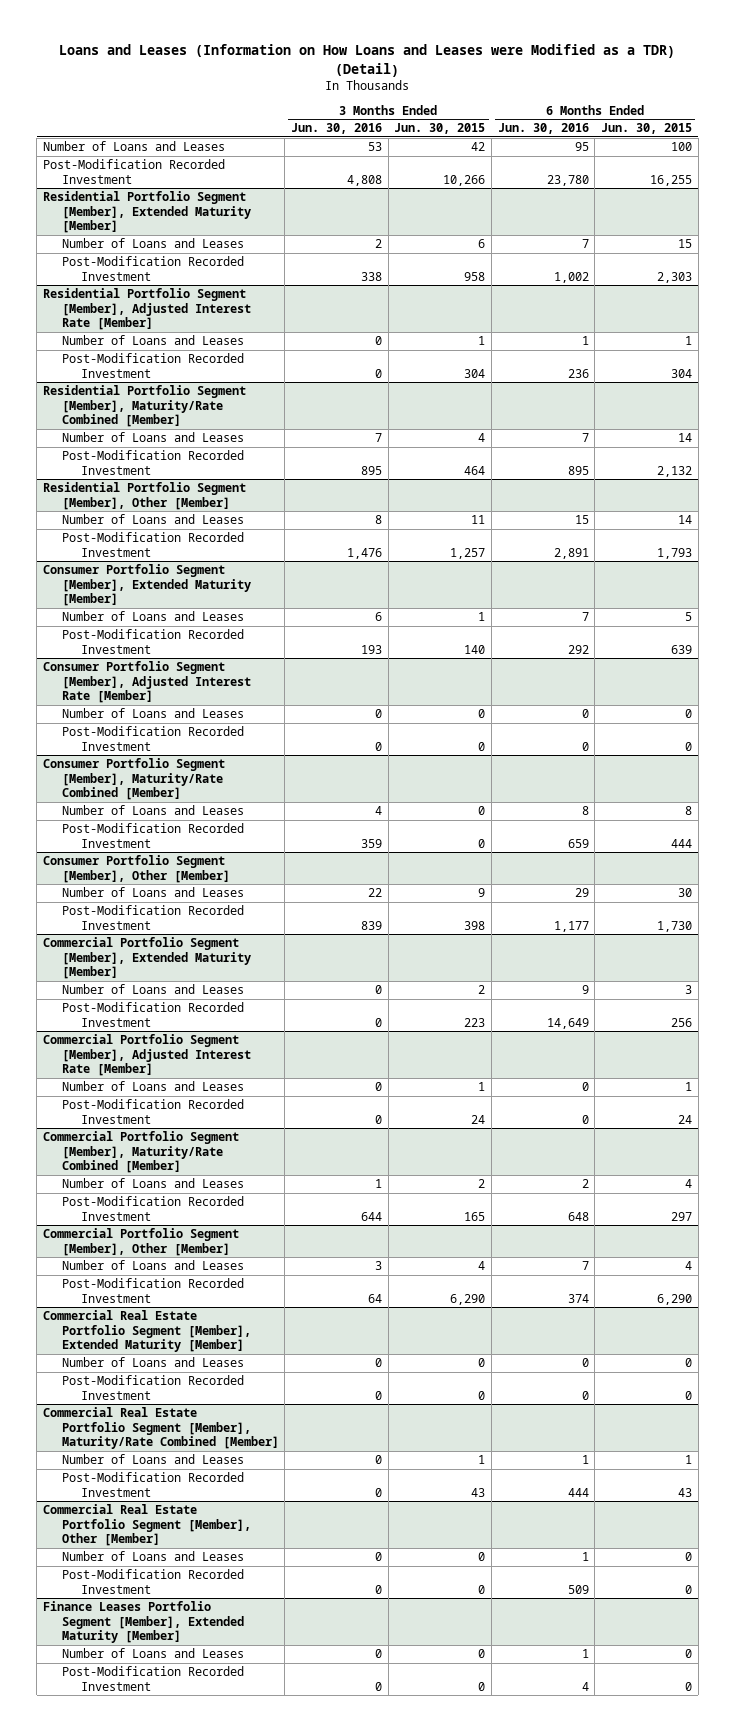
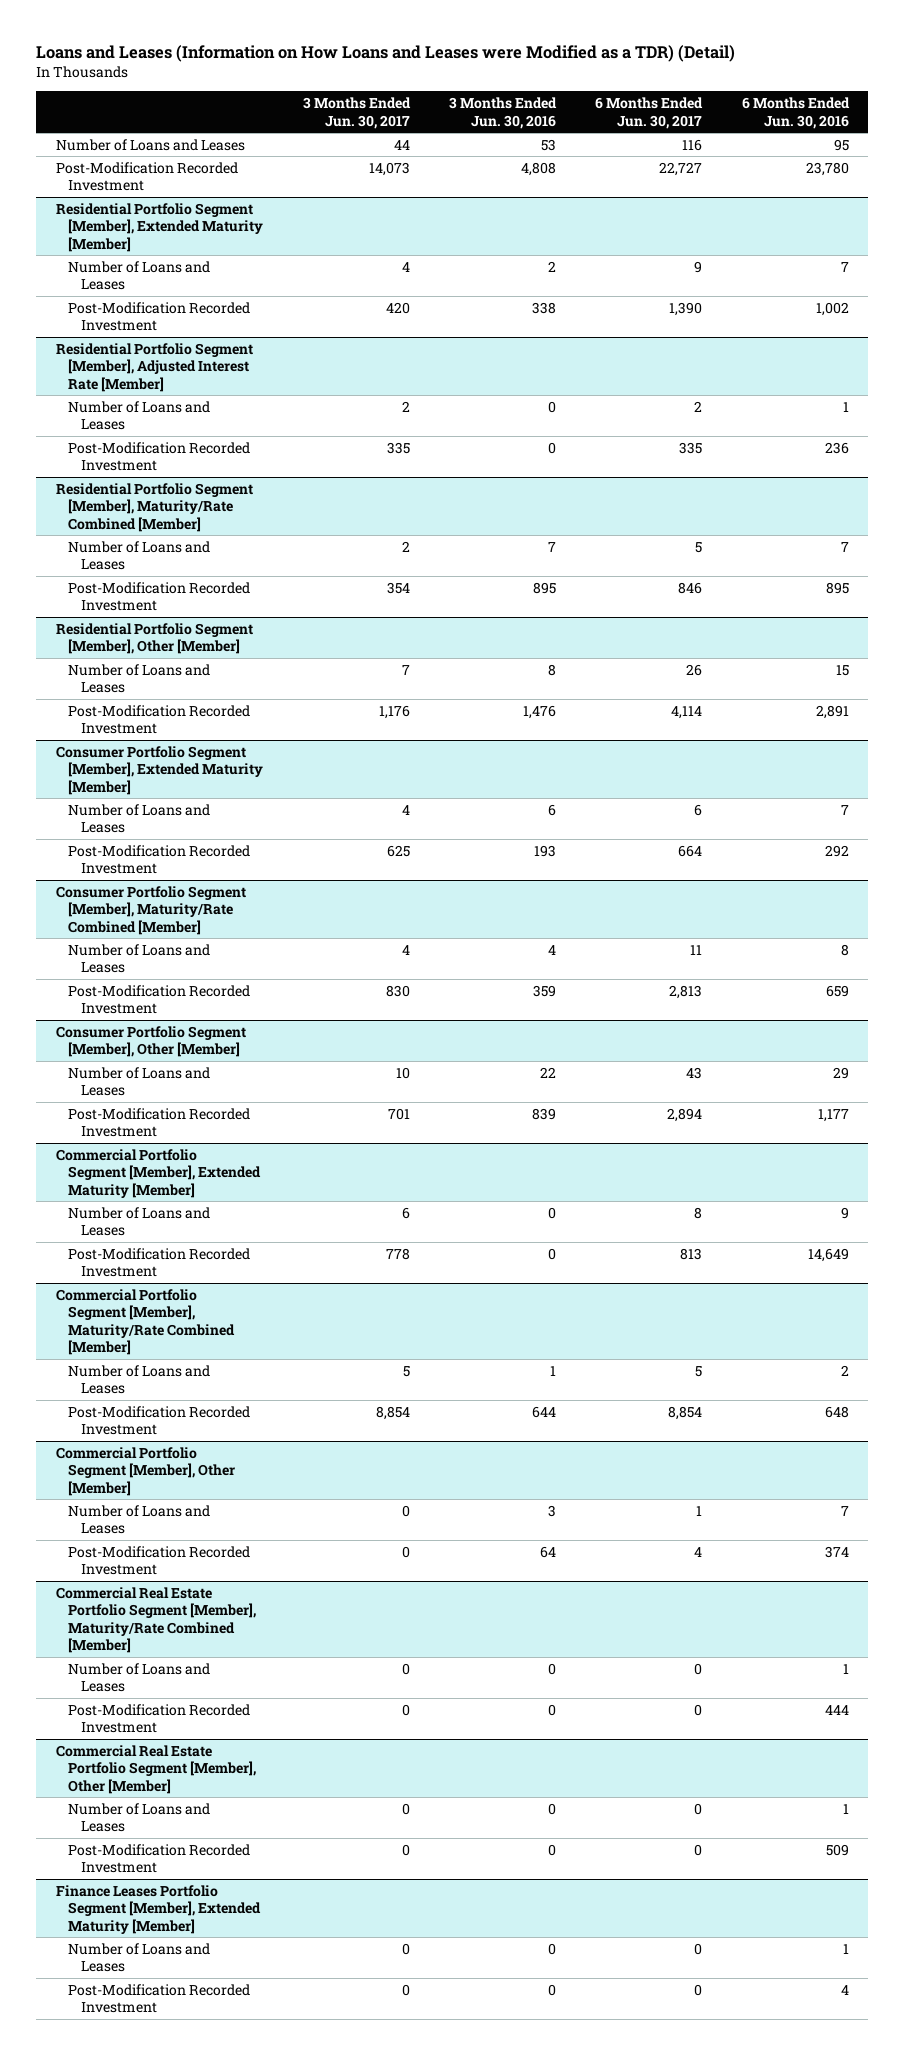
[394,123,486,135] Jun. 30, 2015 -> none
[601,123,693,135] Jun. 30, 2015 -> none
none -> [302,97,411,129] 3 Months Ended Jun. 30, 2017
none -> [595,97,704,129] 6 Months Ended Jun. 30, 2017
[42,661,251,704] Consumer Portfolio Segment [Member], Adjusted Interest Rate [Member] -> none
[61,708,244,719] Number of Loans and Leases -> none
[61,726,244,751] Post-Modification Recorded Investment -> none
[42,1034,251,1077] Commercial Portfolio Segment [Member], Adjusted Interest Rate [Member] -> none
[61,1081,244,1092] Number of Loans and Leases -> none
[61,1099,244,1124] Post-Modification Recorded Investment -> none
[42,1310,251,1353] Commercial Real Estate Portfolio Segment [Member], Extended Maturity [Member] -> none
[61,1357,244,1368] Number of Loans and Leases -> none
[61,1375,244,1400] Post-Modification Recorded Investment -> none

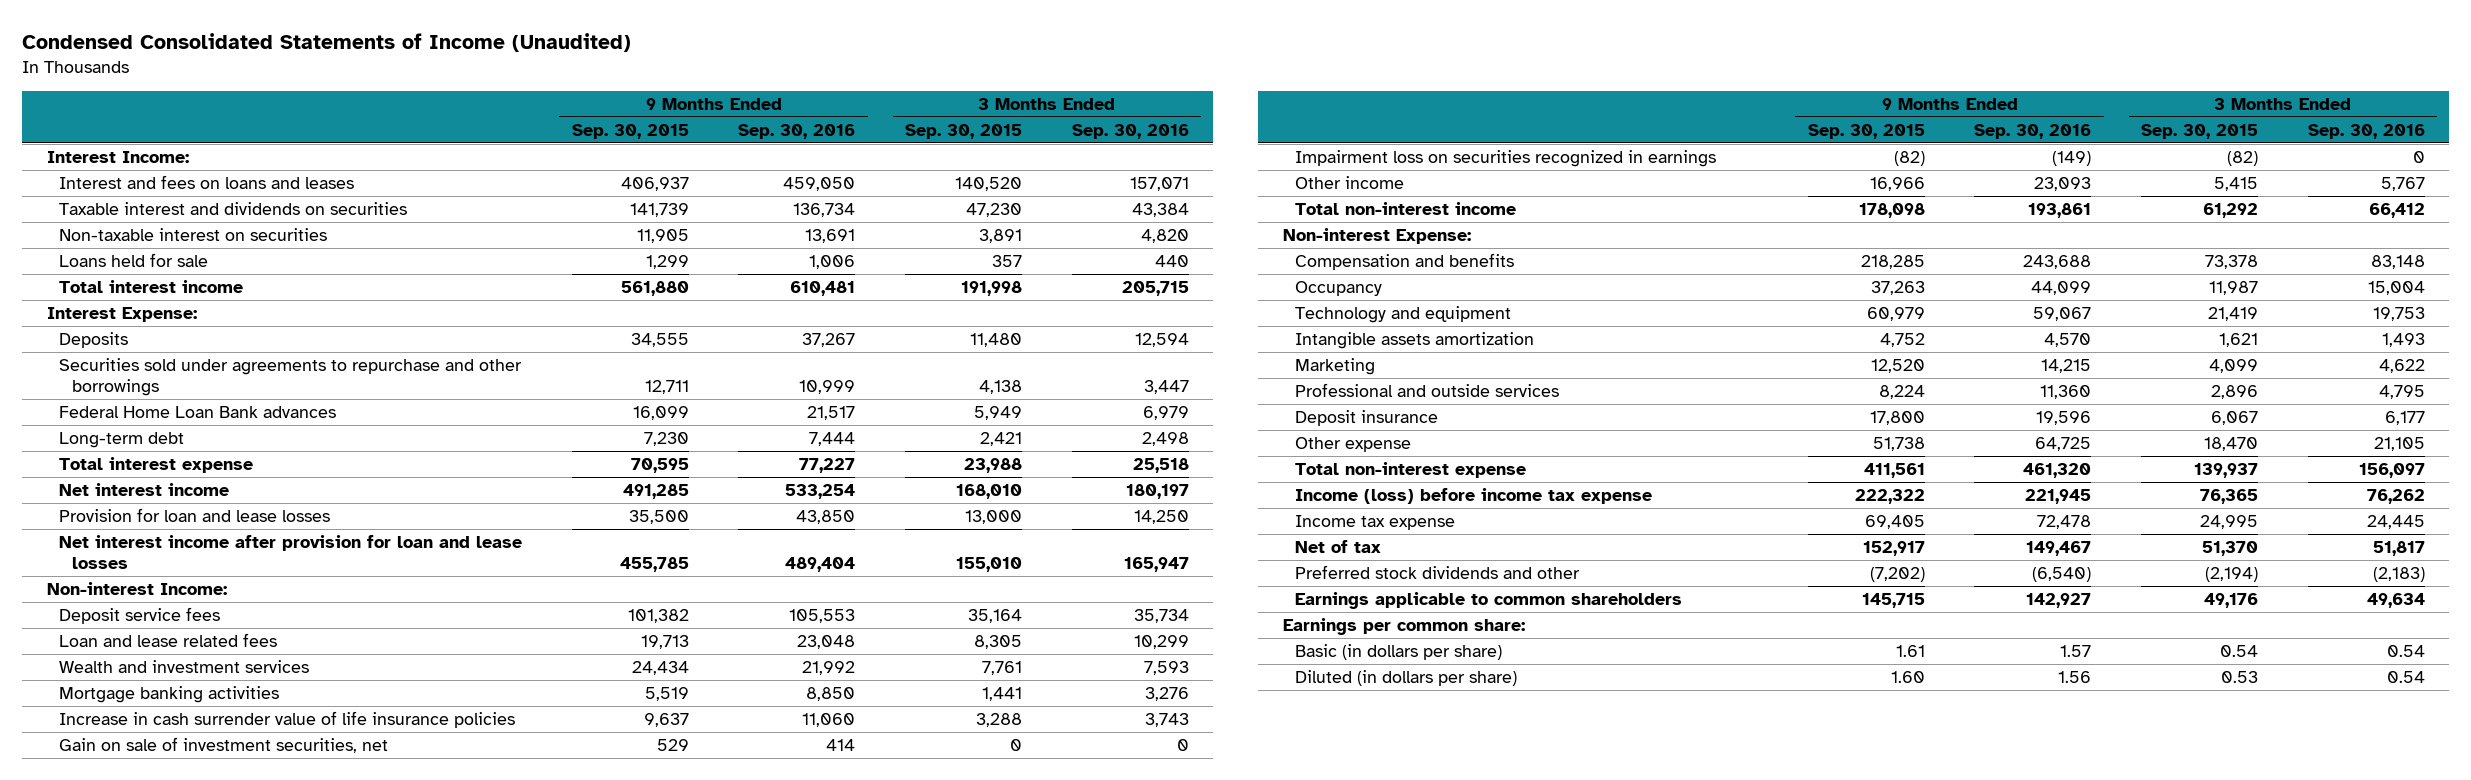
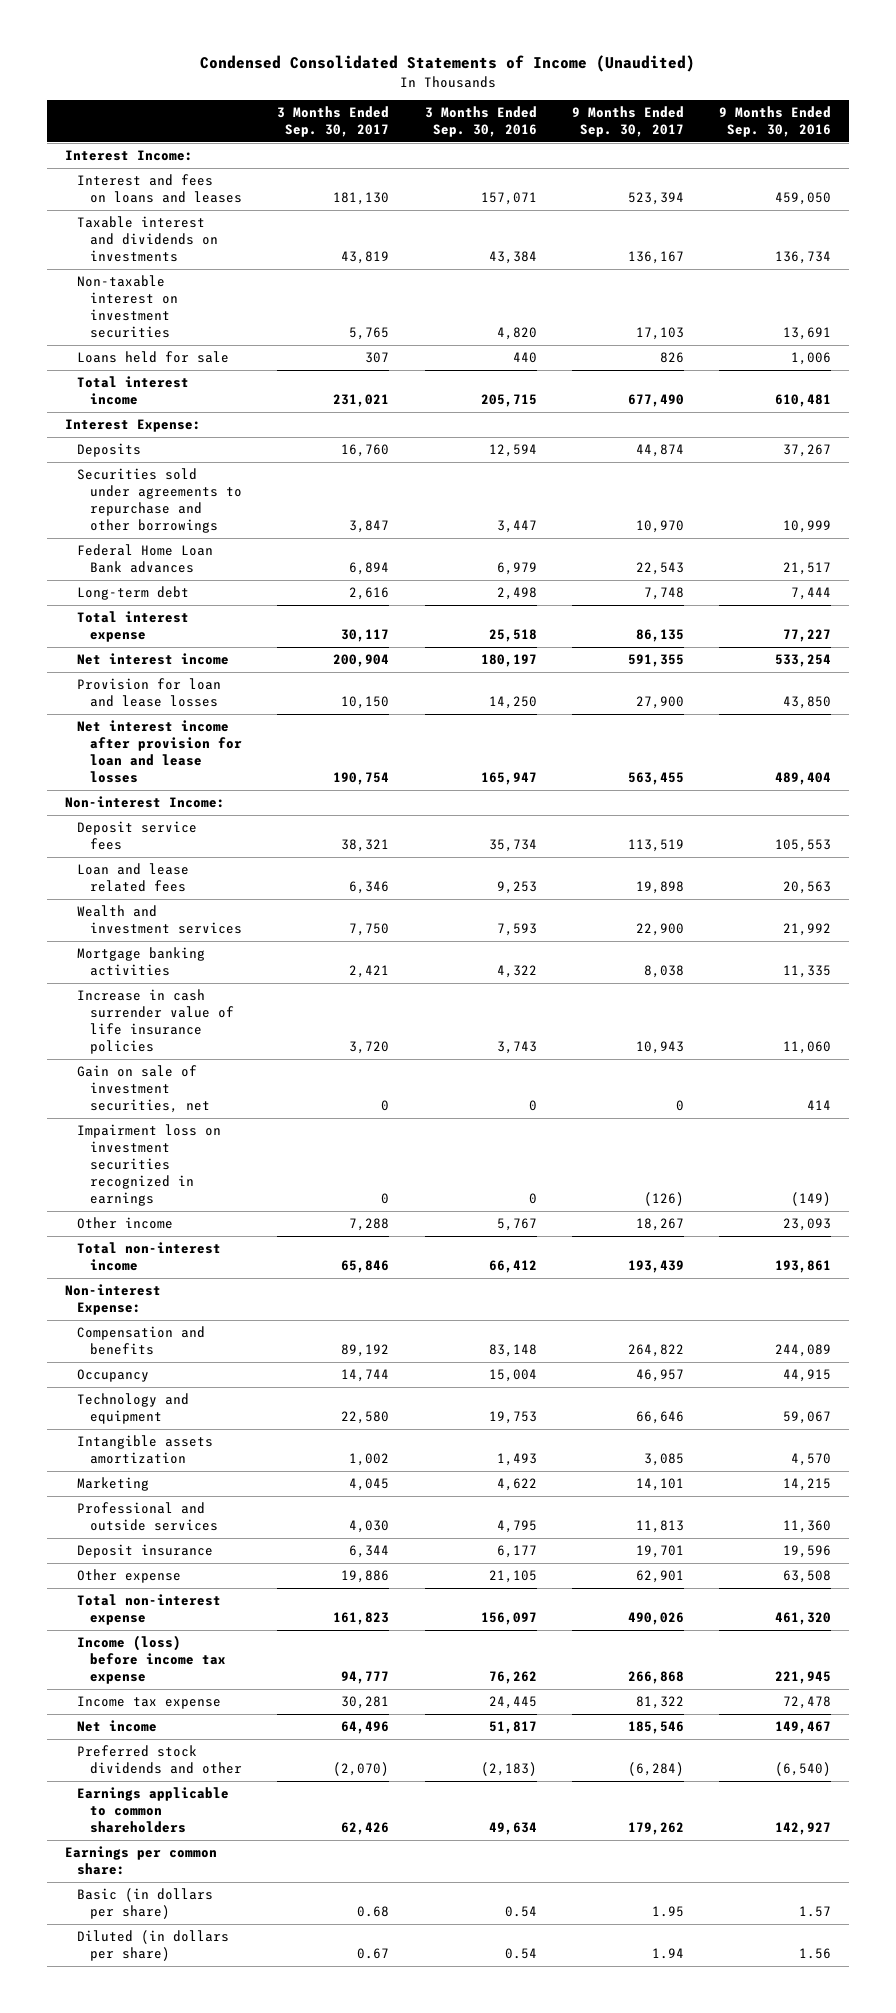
[571,123,689,139] Sep. 30, 2015 -> none
[904,123,1022,139] Sep. 30, 2015 -> none
none -> [277,106,390,138] 3 Months Ended Sep. 30, 2017
none -> [571,106,684,138] 9 Months Ended Sep. 30, 2017
[59,201,408,215] Taxable interest and dividends on securities -> [77,216,218,263] Taxable interest and dividends on investments
[59,227,328,241] Non-taxable interest on securities -> [77,275,178,339] Non-taxable interest on investment securities
[797,634,856,649] 23,048 -> [783,881,832,895] 20,563
[1133,634,1189,649] 10,299 -> [496,881,537,895] 9,253
[806,686,856,701] 8,850 -> [783,965,832,979] 11,335
[1144,686,1189,701] 3,276 -> [496,965,537,979] 4,322
[1295,149,1717,167] Impairment loss on securities recognized in earnings -> [77,1124,222,1207] Impairment loss on investment securities recognized in earnings
[2023,254,2092,269] 243,688 -> [775,1344,832,1358] 244,089
[2031,280,2092,295] 44,099 -> [783,1369,832,1383] 44,915
[2035,436,2092,451] 64,725 -> [783,1570,832,1584] 63,508
[1295,539,1382,553] Net of tax -> [77,1720,158,1733] Net income

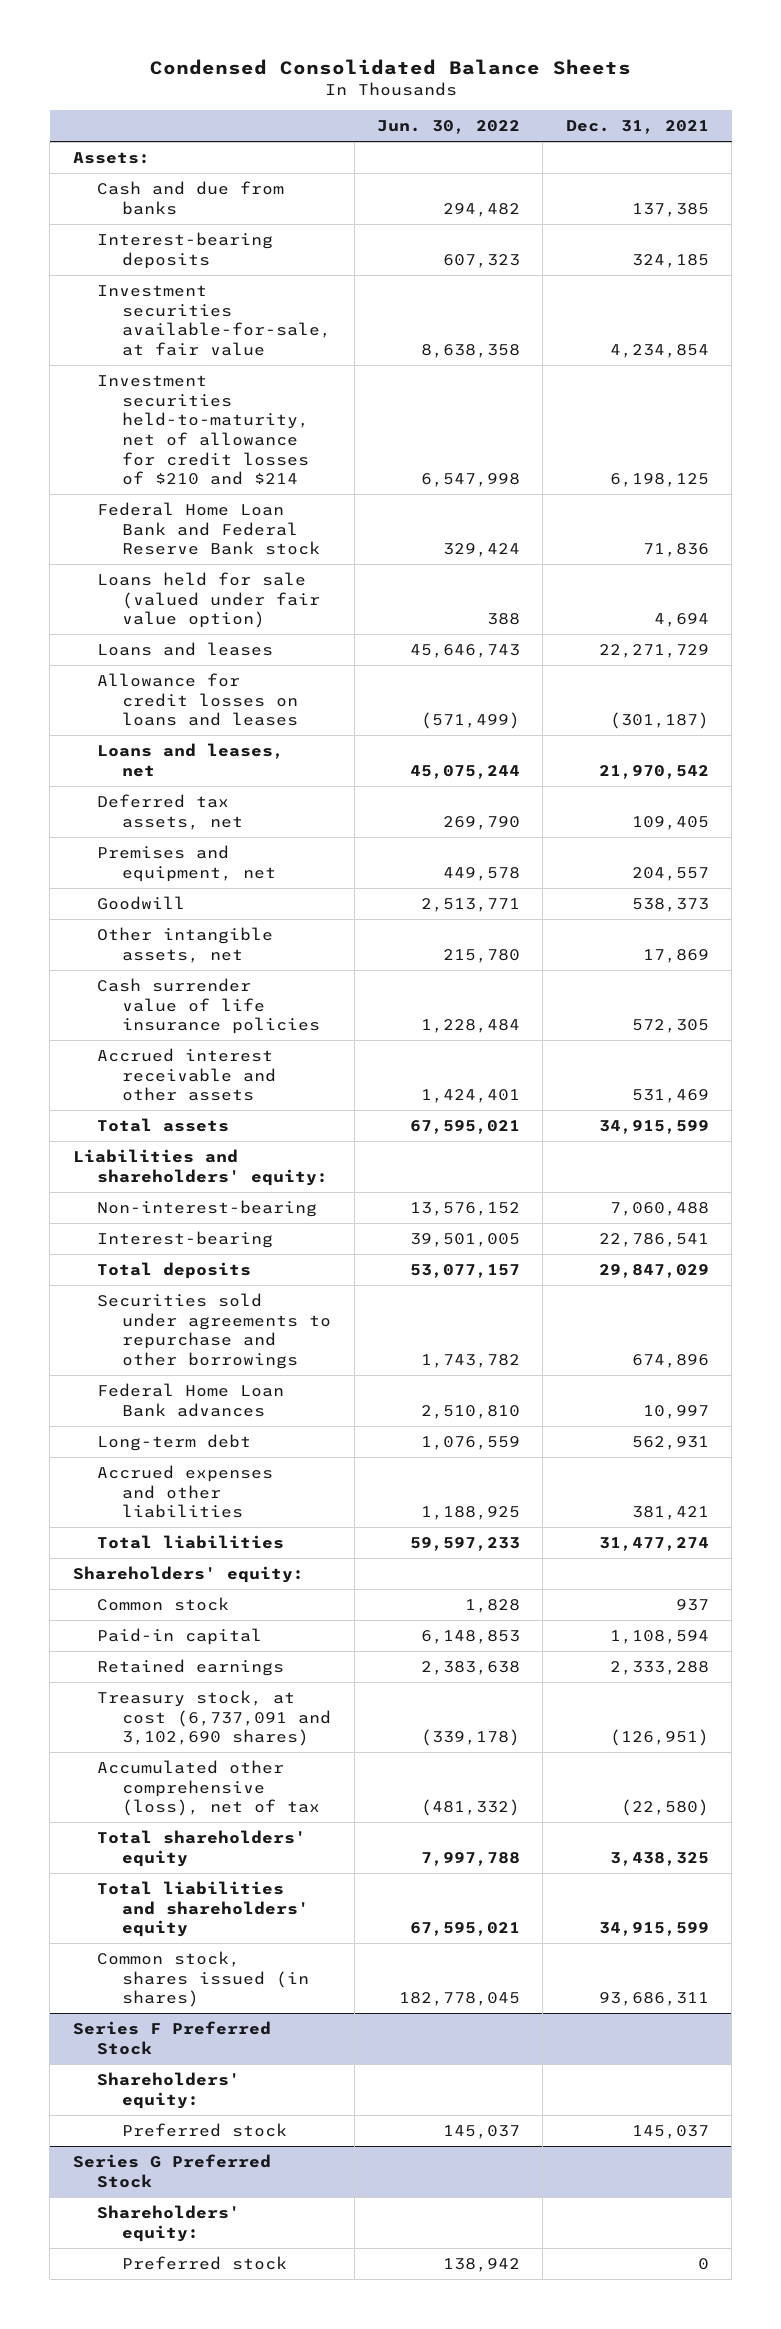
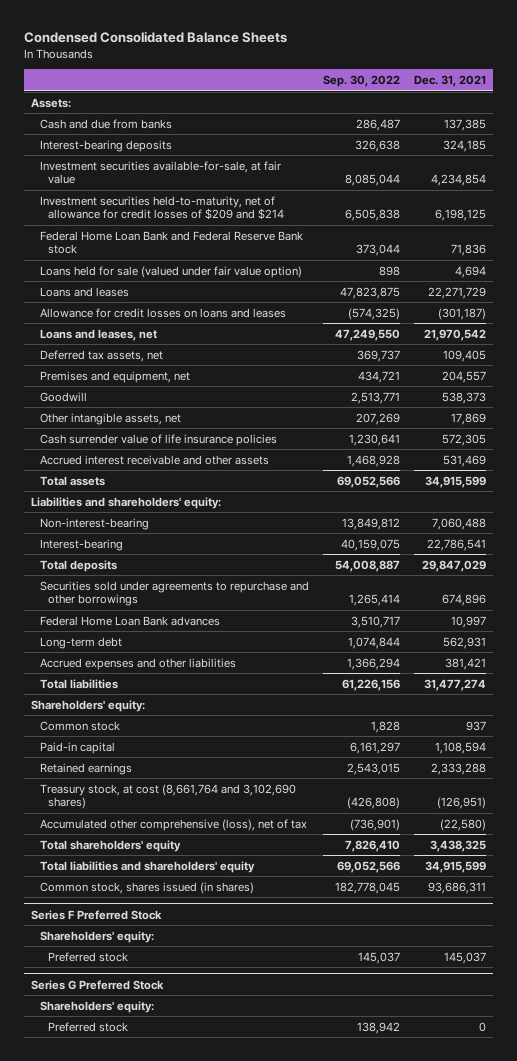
[376,120,520,135] Jun. 30, 2022 -> none
none -> [322,74,400,87] Sep. 30, 2022
[97,374,310,486] Investment securities held-to-maturity, net of allowance for credit losses of $210 and $214 -> [39,195,285,221] Investment securities held-to-maturity, net of allowance for credit losses of $209 and $214
[97,1689,332,1747] Treasury stock, at cost (6,737,091 and 3,102,690 shares) -> [39,783,296,810] Treasury stock, at cost (8,661,764 and 3,102,690 shares)

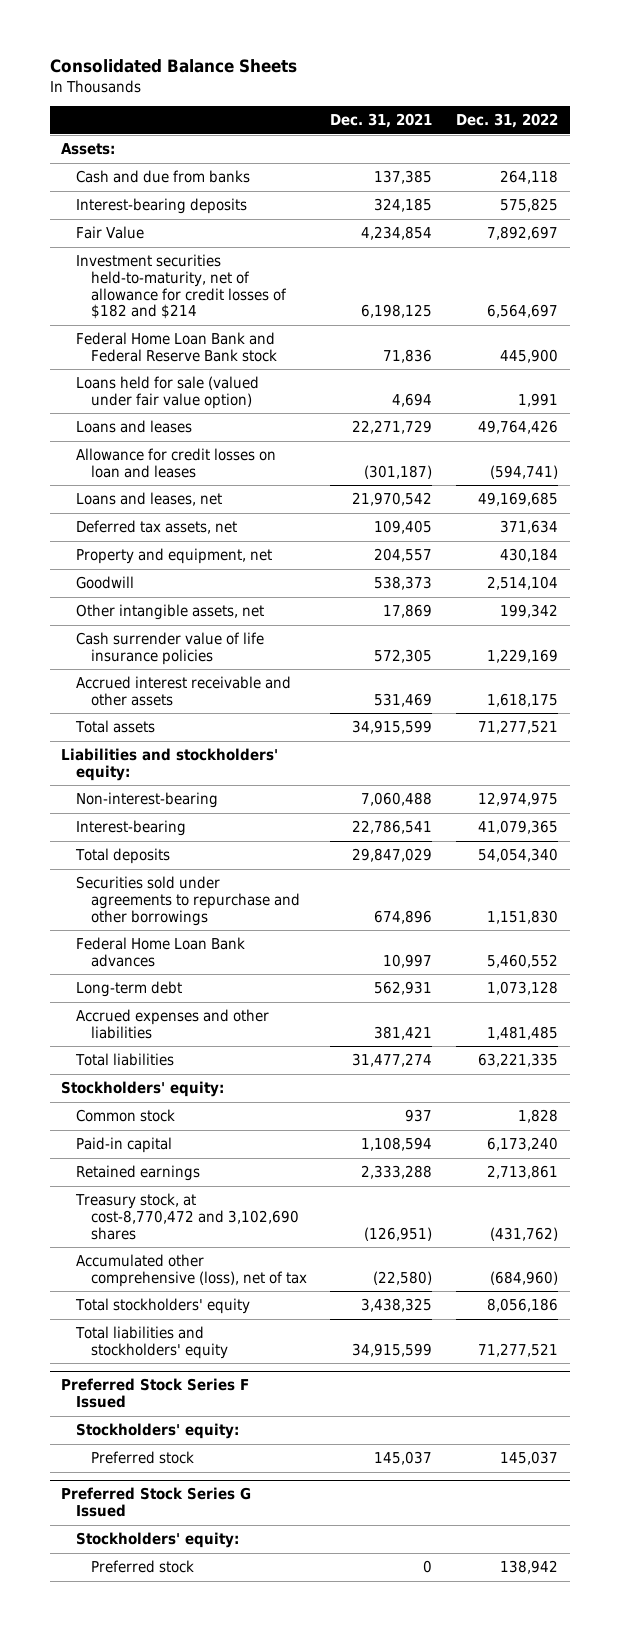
[24,31,288,44] Condensed Consolidated Balance Sheets -> [49,59,297,74] Consolidated Balance Sheets
[322,74,400,87] Sep. 30, 2022 -> none
none -> [455,113,558,129] Dec. 31, 2022
[39,160,281,185] Investment securities available-for-sale, at fair value -> [76,226,145,240] Fair Value
[39,195,285,221] Investment securities held-to-maturity, net of allowance for credit losses of $209 and $214 -> [76,254,287,320] Investment securities held-to-maturity, net of allowance for credit losses of $182 and $214
[39,307,286,318] Allowance for credit losses on loans and leases -> [76,448,277,478] Allowance for credit losses on loan and leases
[39,370,190,383] Premises and equipment, net -> [76,548,273,565] Property and equipment, net
[31,496,222,509] Liabilities and shareholders' equity: -> [61,748,279,781] Liabilities and stockholders' equity:
[31,699,146,712] Shareholders' equity: -> [61,1081,225,1098] Stockholders' equity:
[39,783,296,810] Treasury stock, at cost (8,661,764 and 3,102,690 shares) -> [75,1193,299,1240] Treasury stock, at cost-8,770,472 and 3,102,690 shares
[39,881,254,894] Common stock, shares issued (in shares) -> none
[39,839,181,852] Total shareholders' equity -> [75,1298,251,1315] Total stockholders' equity
[39,860,255,873] Total liabilities and shareholders' equity -> [75,1326,228,1359] Total liabilities and stockholders' equity
[31,909,163,920] Series F Preferred Stock -> [61,1378,250,1409] Preferred Stock Series F Issued
[39,930,154,943] Shareholders' equity: -> [76,1423,240,1440] Stockholders' equity:
[31,979,165,990] Series G Preferred Stock -> [61,1487,252,1518] Preferred Stock Series G Issued
[39,1000,154,1013] Shareholders' equity: -> [76,1532,240,1549] Stockholders' equity:

